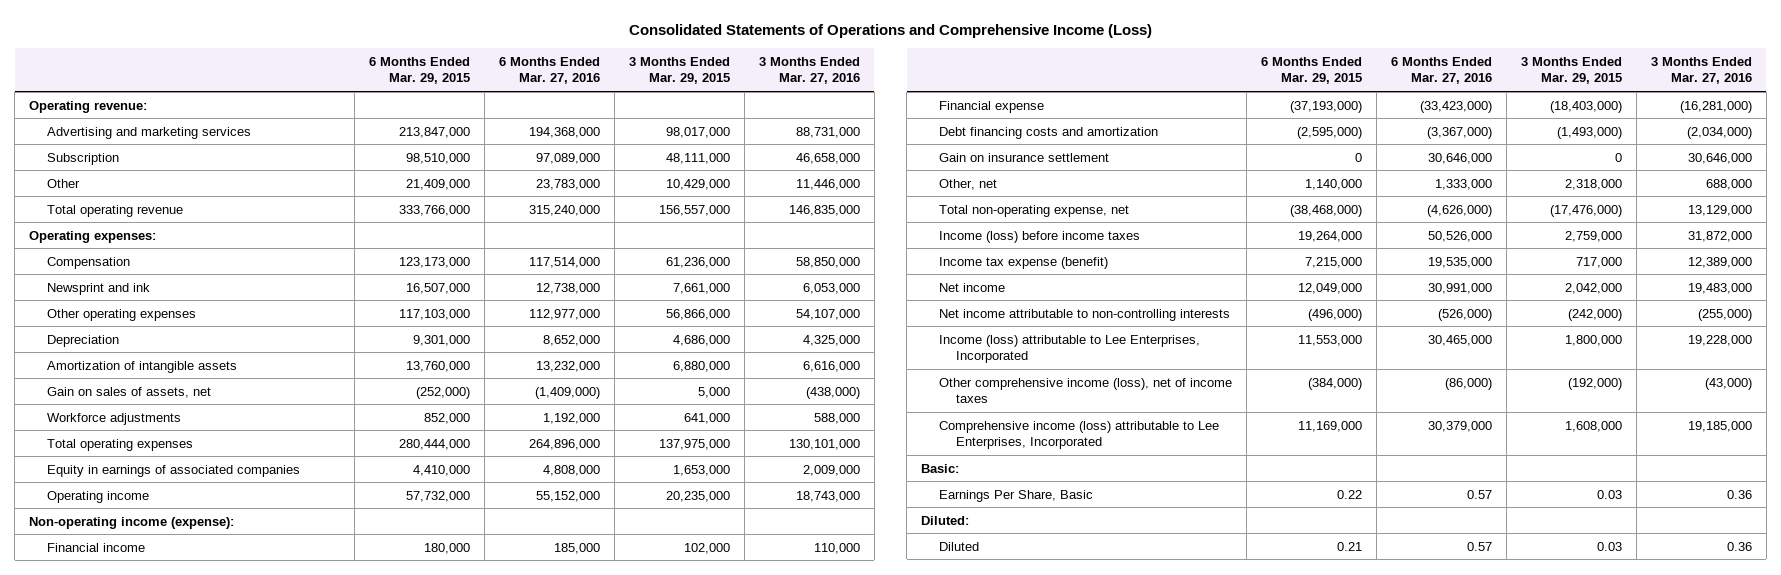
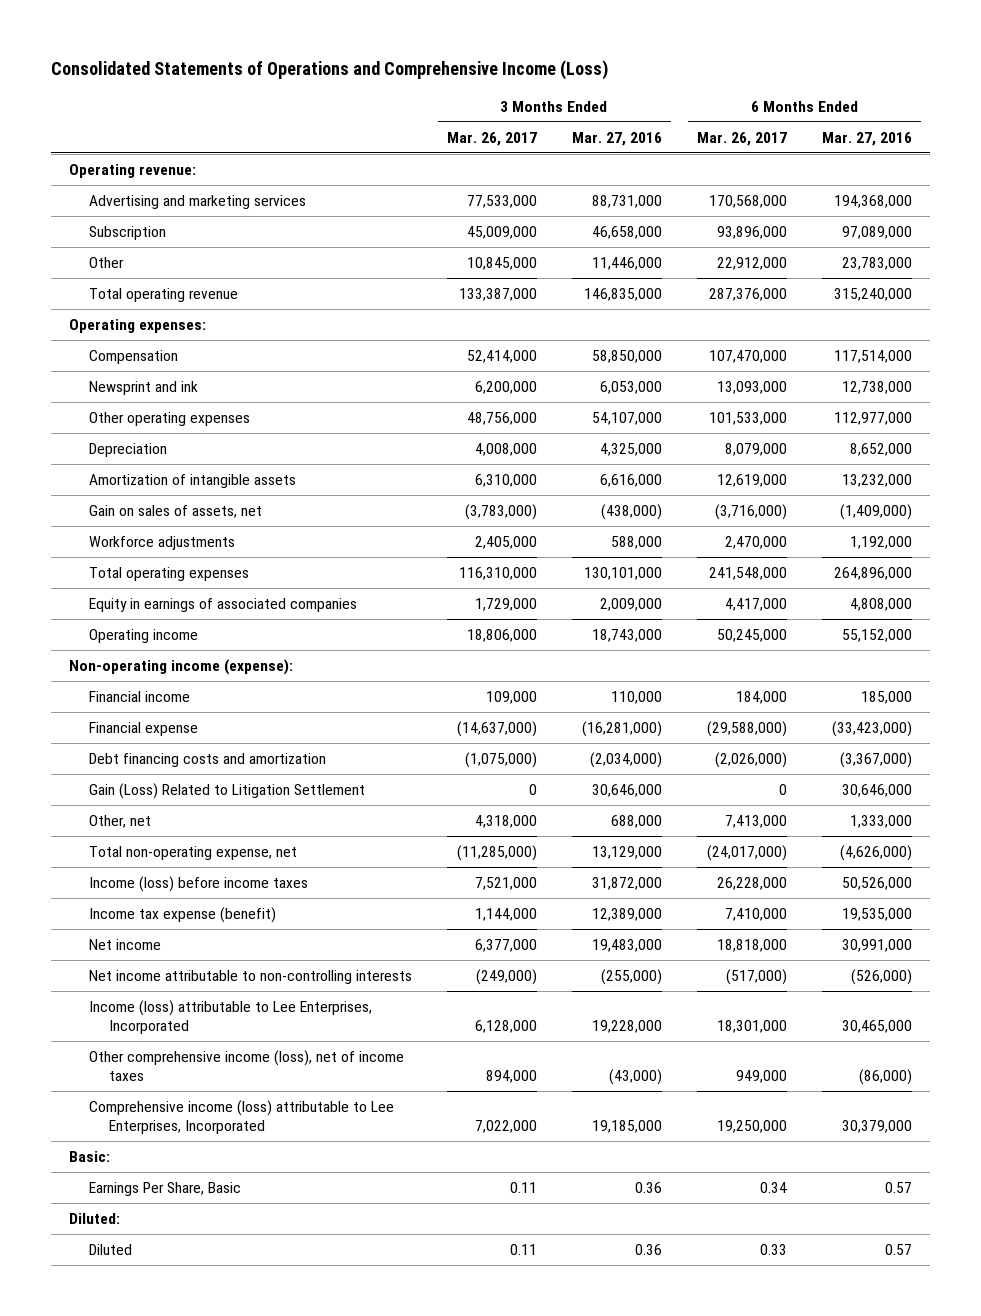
[368,56,470,85] 6 Months Ended Mar. 29, 2015 -> none
[628,56,730,85] 3 Months Ended Mar. 29, 2015 -> none
none -> [446,131,537,146] Mar. 26, 2017
none -> [697,131,788,146] Mar. 26, 2017
[938,152,1109,162] Gain on insurance settlement -> [88,782,365,799] Gain (Loss) Related to Litigation Settlement

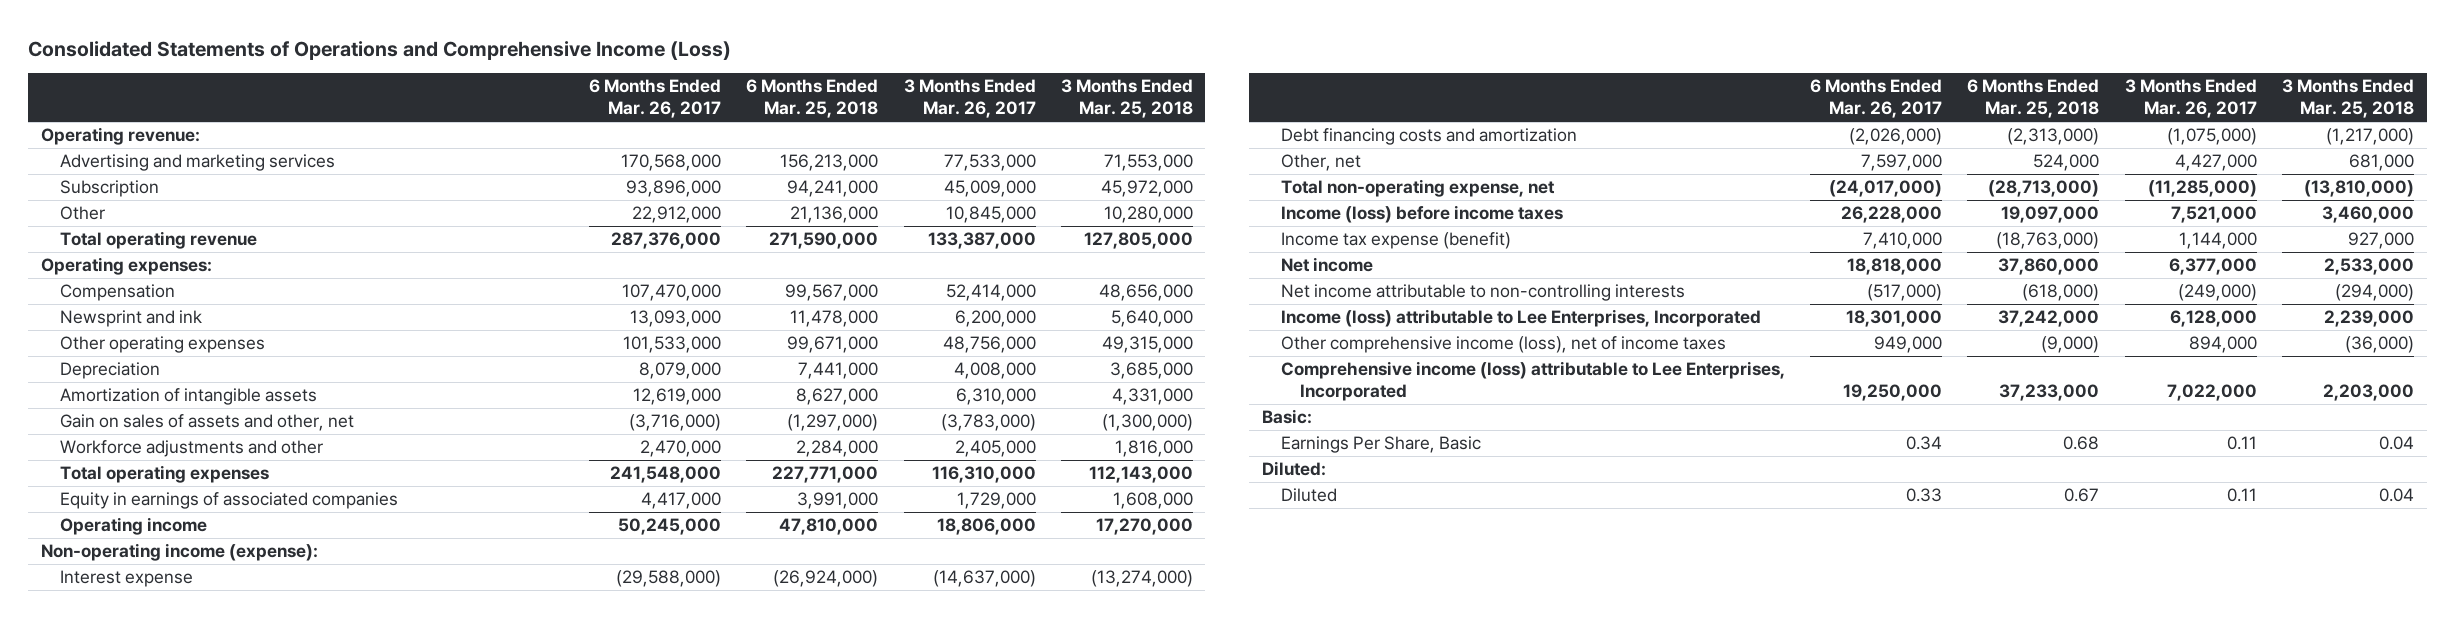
[571,131,662,146] Mar. 27, 2016 -> none
[822,131,913,146] Mar. 27, 2016 -> none
none -> [746,79,879,119] 6 Months Ended Mar. 25, 2018
none -> [1060,79,1193,119] 3 Months Ended Mar. 25, 2018
[88,504,262,518] Gain on sales of assets, net -> [59,414,354,432] Gain on sales of assets and other, net
[88,535,235,550] Workforce adjustments -> [59,440,323,458] Workforce adjustments and other
[88,690,190,702] Financial income -> none
[88,721,198,736] Financial expense -> [59,570,193,588] Interest expense
[88,782,365,799] Gain (Loss) Related to Litigation Settlement -> none
[474,814,537,828] 4,318,000 -> [2174,154,2257,172] 4,427,000
[725,814,788,828] 7,413,000 -> [1861,154,1943,172] 7,597,000

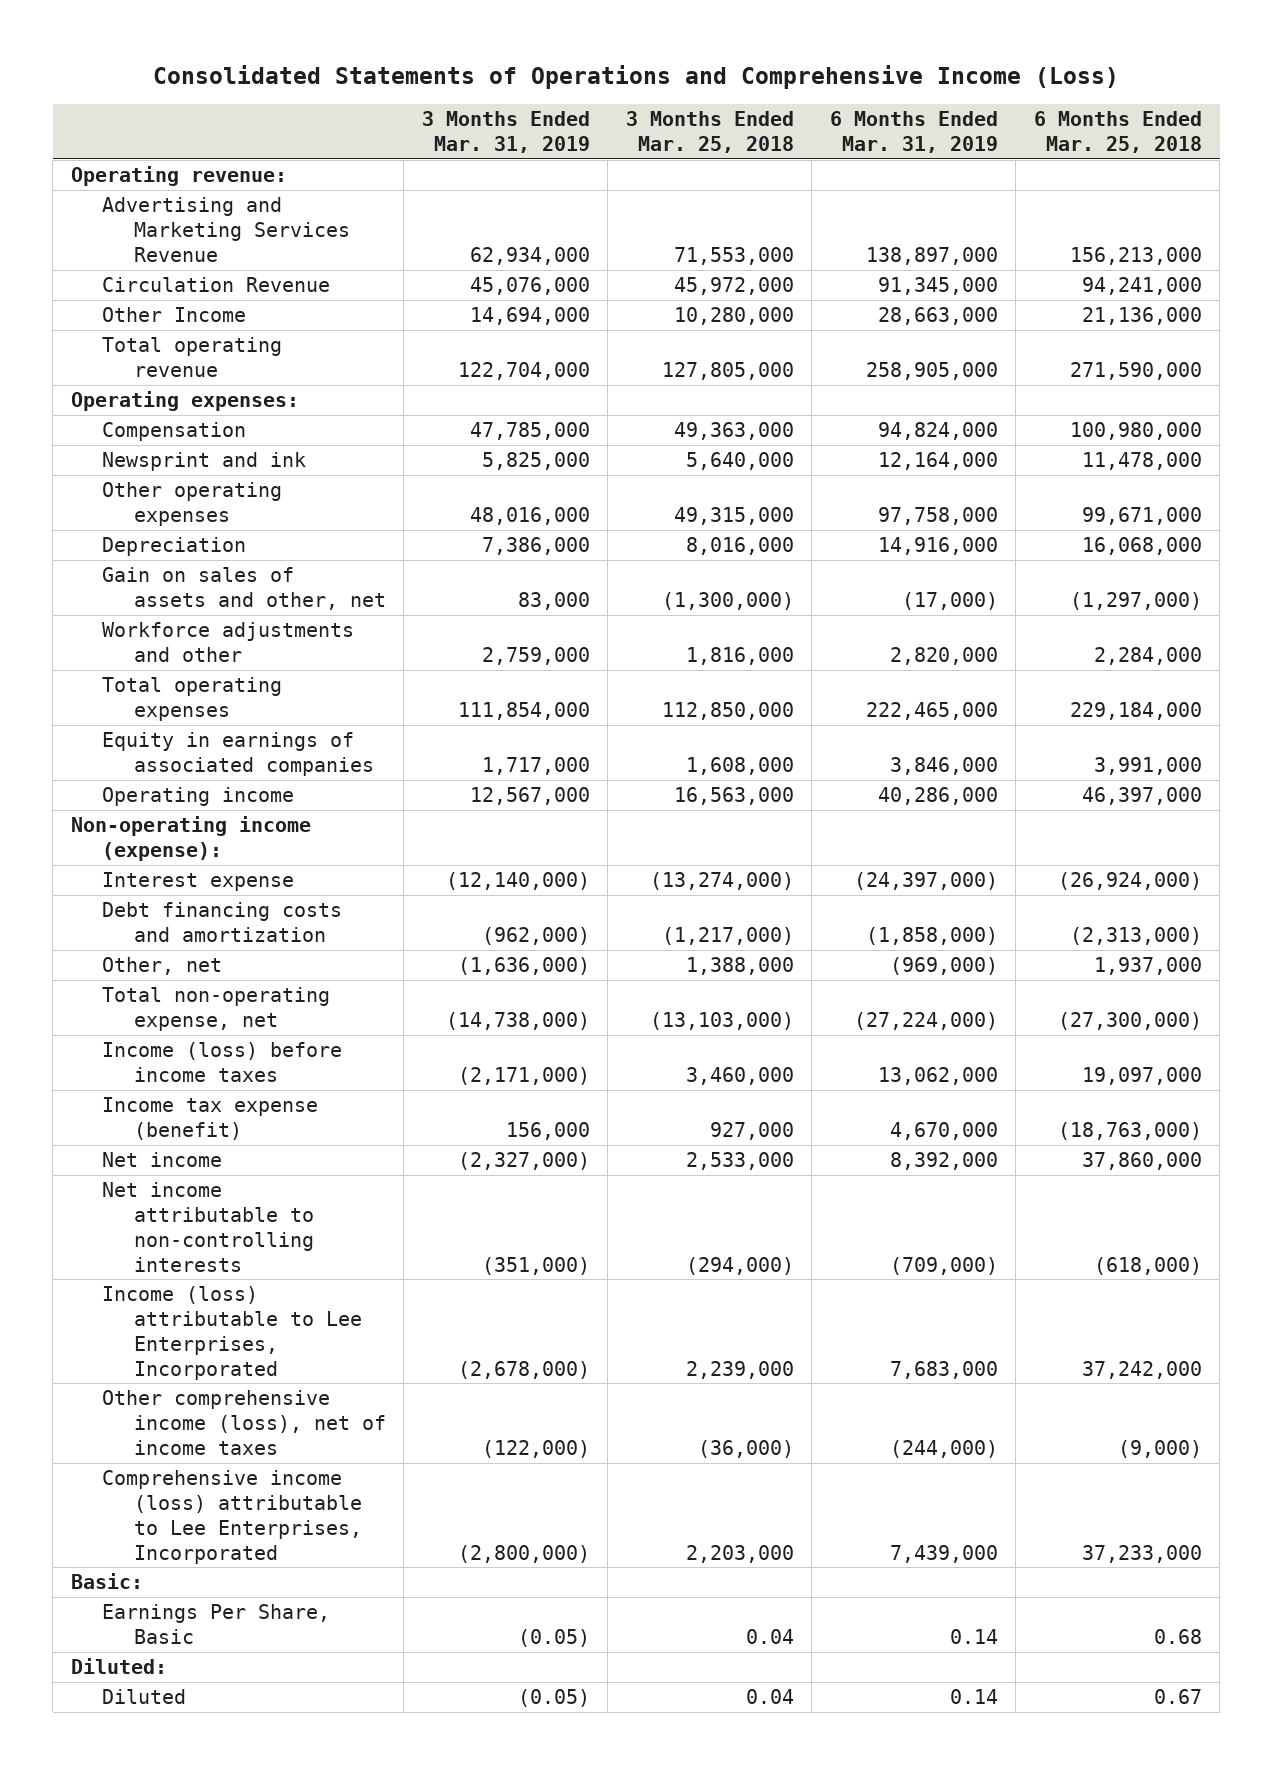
[589,79,722,119] 6 Months Ended Mar. 26, 2017 -> none
[903,79,1036,119] 3 Months Ended Mar. 26, 2017 -> none
none -> [421,111,590,153] 3 Months Ended Mar. 31, 2019
none -> [829,111,998,153] 6 Months Ended Mar. 31, 2019
[59,154,335,172] Advertising and marketing services -> [102,197,350,262] Advertising and Marketing Services Revenue
[59,180,159,198] Subscription -> [102,277,331,293] Circulation Revenue
[59,206,105,221] Other -> [102,307,247,323] Other Income
[785,284,879,302] 99,567,000 -> [1069,422,1202,441] 100,980,000
[1098,284,1193,302] 48,656,000 -> [673,422,794,441] 49,363,000
[59,388,317,406] Amortization of intangible assets -> none
[798,362,879,380] 7,441,000 -> [1081,537,1202,556] 16,068,000
[1109,362,1193,380] 3,685,000 -> [685,537,794,556] 8,016,000
[772,466,879,484] 227,771,000 -> [1069,702,1202,721] 229,184,000
[1088,466,1193,484] 112,143,000 -> [661,702,794,721] 112,850,000
[779,518,879,536] 47,810,000 -> [1081,787,1202,806] 46,397,000
[1095,518,1193,536] 17,270,000 -> [673,787,794,806] 16,563,000
[2033,154,2100,172] 524,000 -> [1093,957,1202,976] 1,937,000
[2348,154,2414,172] 681,000 -> [685,957,794,976] 1,388,000
[1988,180,2100,198] (28,713,000) -> [1057,1012,1202,1031] (27,300,000)
[2303,180,2414,198] (13,810,000) -> [649,1012,794,1031] (13,103,000)

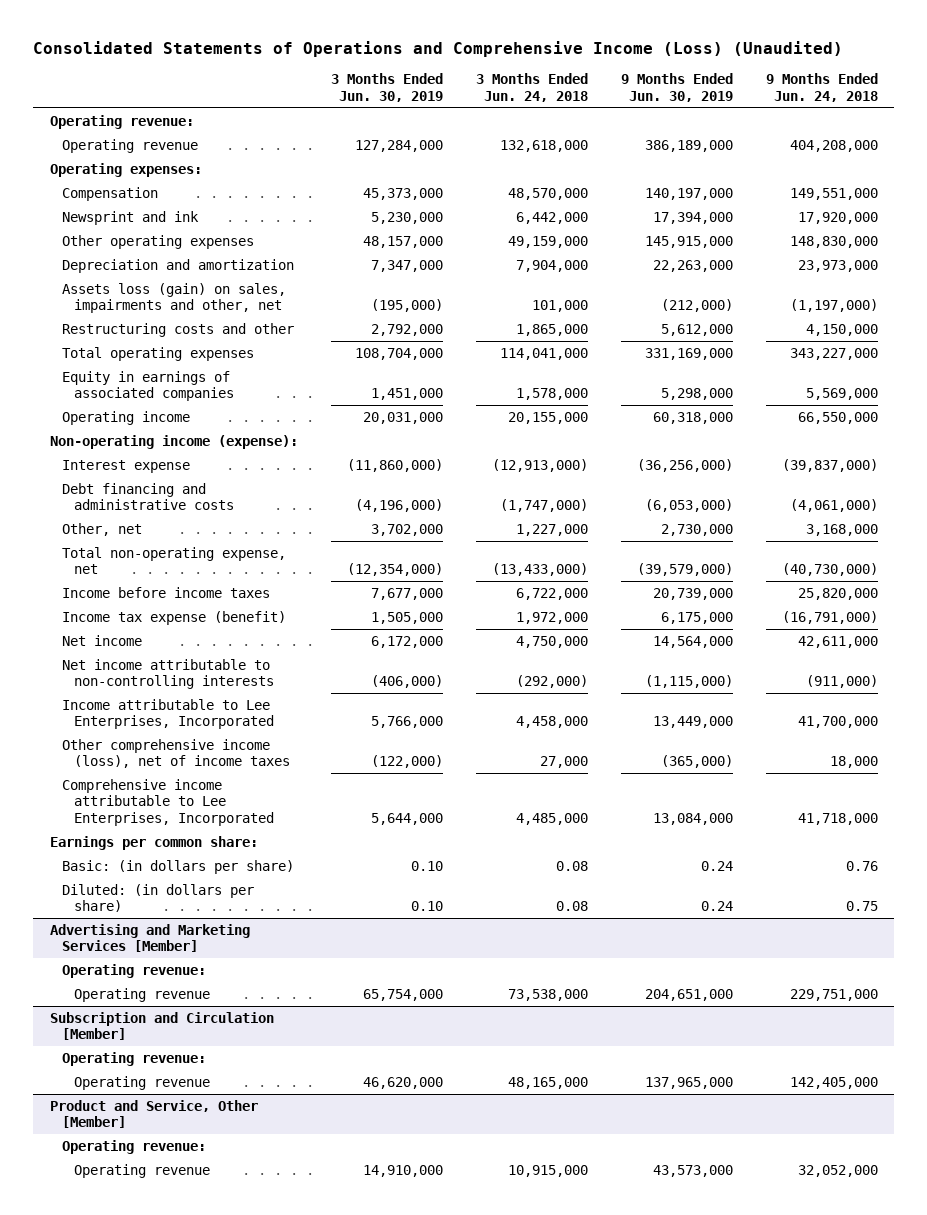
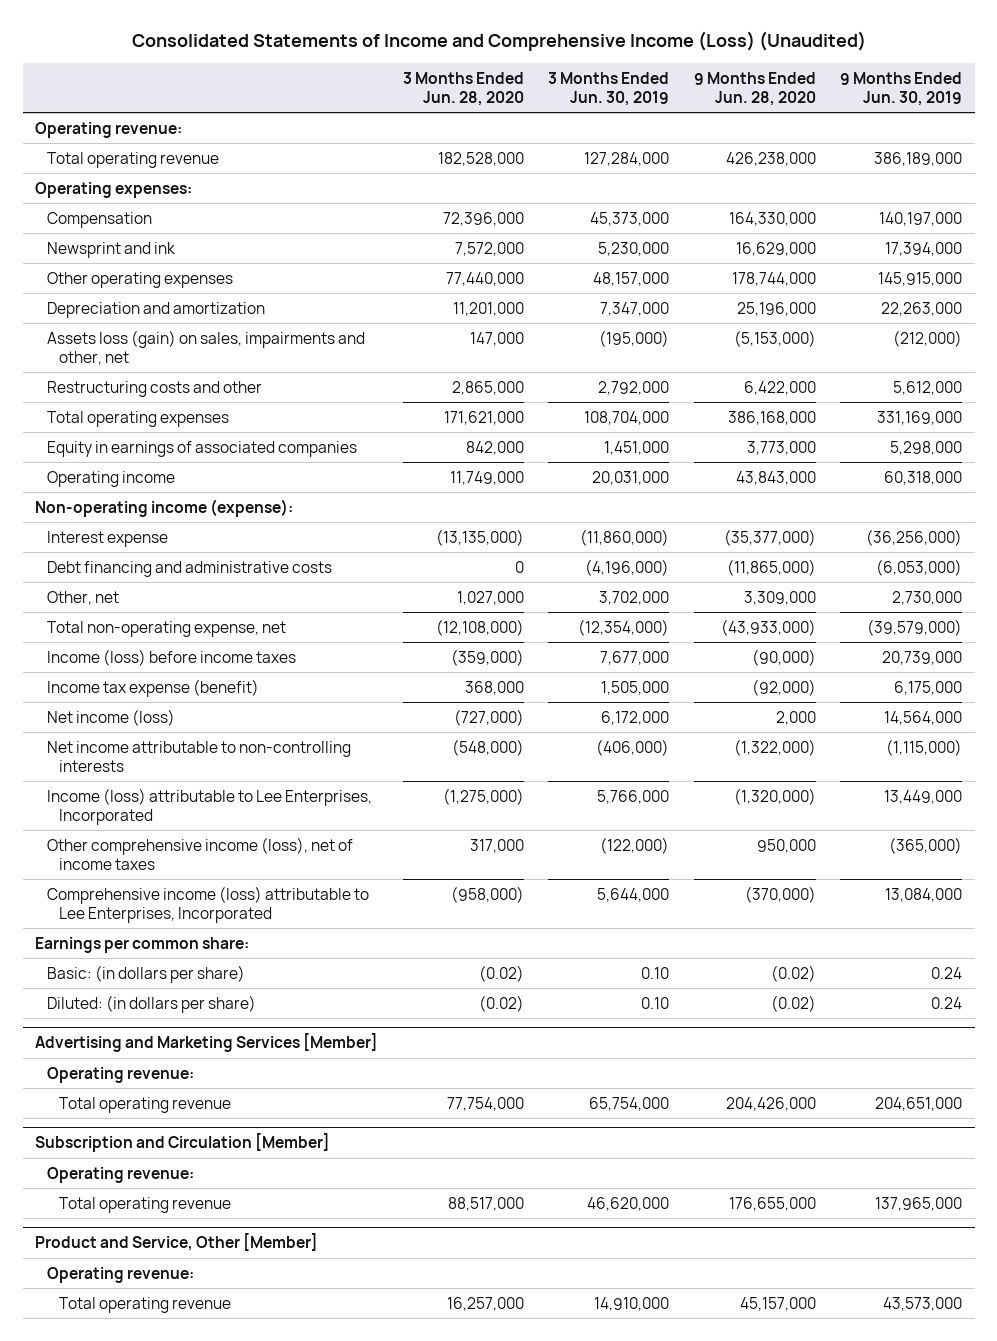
[33,41,844,58] Consolidated Statements of Operations and Comprehensive Income (Loss) (Unaudited) -> [131,31,866,52] Consolidated Statements of Income and Comprehensive Income (Loss) (Unaudited)
[475,73,588,102] 3 Months Ended Jun. 24, 2018 -> none
[765,73,878,102] 9 Months Ended Jun. 24, 2018 -> none
none -> [402,71,524,106] 3 Months Ended Jun. 28, 2020
none -> [693,71,816,106] 9 Months Ended Jun. 28, 2020
[61,138,198,153] Operating revenue -> [47,151,220,168] Total operating revenue
[61,586,270,598] Income before income taxes -> [47,648,297,666] Income (loss) before income taxes
[61,634,142,646] Net income -> [47,708,176,726] Net income (loss)
[61,698,274,730] Income attributable to Lee Enterprises, Incorporated -> [47,787,373,825] Income (loss) attributable to Lee Enterprises, Incorporated
[61,778,274,826] Comprehensive income attributable to Lee Enterprises, Incorporated -> [47,885,370,923] Comprehensive income (loss) attributable to Lee Enterprises, Incorporated
[73,987,210,1002] Operating revenue -> [59,1096,232,1113] Total operating revenue
[73,1075,210,1090] Operating revenue -> [59,1196,232,1213] Total operating revenue
[73,1163,210,1178] Operating revenue -> [59,1296,232,1313] Total operating revenue

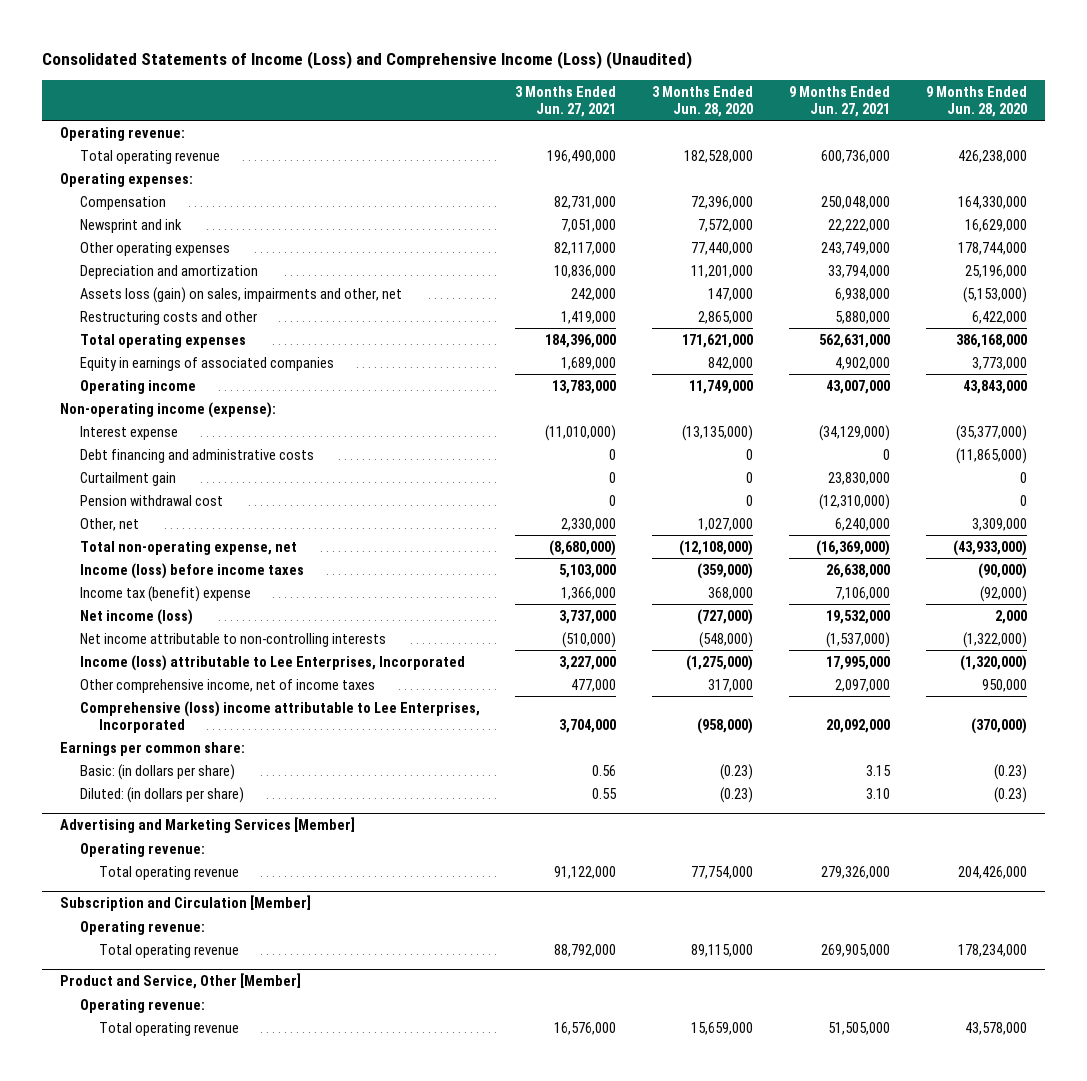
[131,31,866,52] Consolidated Statements of Income and Comprehensive Income (Loss) (Unaudited) -> [42,51,693,70] Consolidated Statements of Income (Loss) and Comprehensive Income (Loss) (Unaudited)
[548,71,670,106] 3 Months Ended Jun. 30, 2019 -> none
[840,71,963,106] 9 Months Ended Jun. 30, 2019 -> none
none -> [515,85,617,118] 3 Months Ended Jun. 27, 2021
none -> [788,85,890,118] 9 Months Ended Jun. 27, 2021
none -> [79,471,176,486] Curtailment gain
none -> [79,494,223,506] Pension withdrawal cost
[47,678,260,697] Income tax expense (benefit) -> [79,585,251,602] Income tax (benefit) expense
[47,836,354,870] Other comprehensive income (loss), net of income taxes -> [79,678,375,693] Other comprehensive income, net of income taxes
[47,885,370,923] Comprehensive income (loss) attributable to Lee Enterprises, Incorporated -> [79,700,480,734] Comprehensive (loss) income attributable to Lee Enterprises, Incorporated
[478,964,524,982] (0.02) -> [720,763,754,780] (0.23)
[770,964,816,982] (0.02) -> [993,763,1027,780] (0.23)
[478,994,524,1012] (0.02) -> [720,786,754,803] (0.23)
[770,994,816,1012] (0.02) -> [993,786,1027,803] (0.23)
[447,1196,524,1211] 88,517,000 -> [691,943,754,957] 89,115,000
[728,1196,816,1211] 176,655,000 -> [957,943,1027,957] 178,234,000
[446,1296,524,1311] 16,257,000 -> [691,1021,754,1035] 15,659,000
[739,1296,816,1311] 45,157,000 -> [964,1021,1027,1035] 43,578,000

